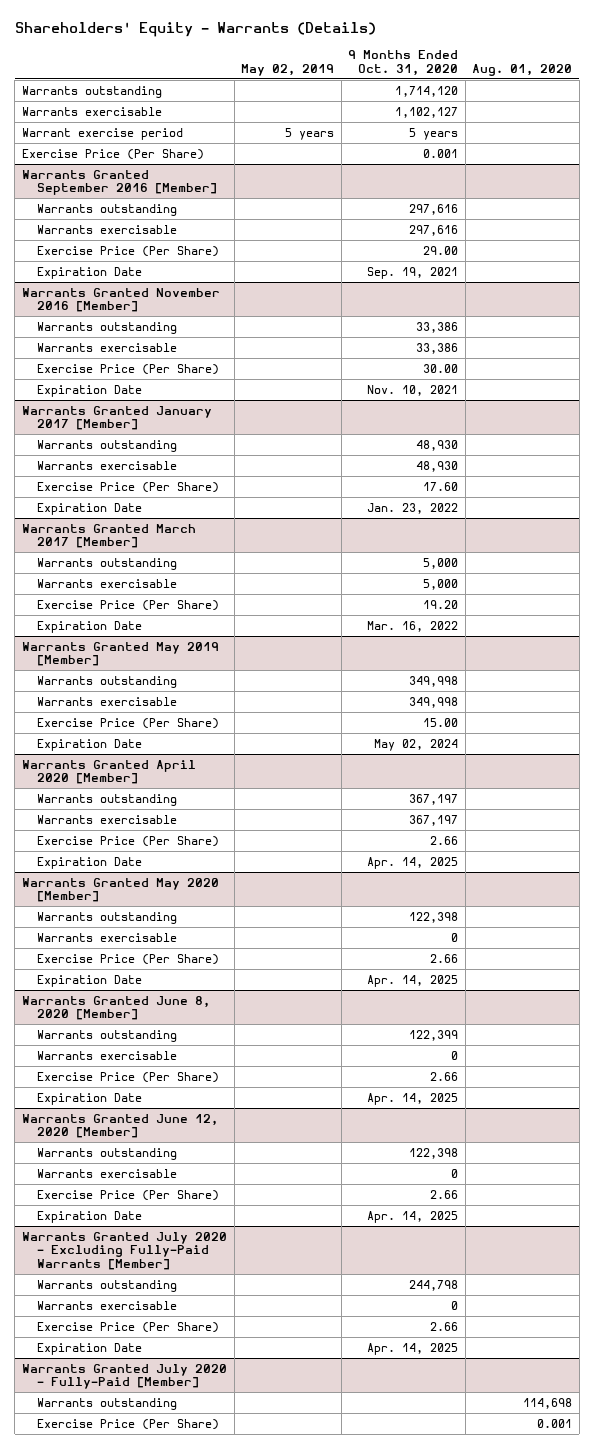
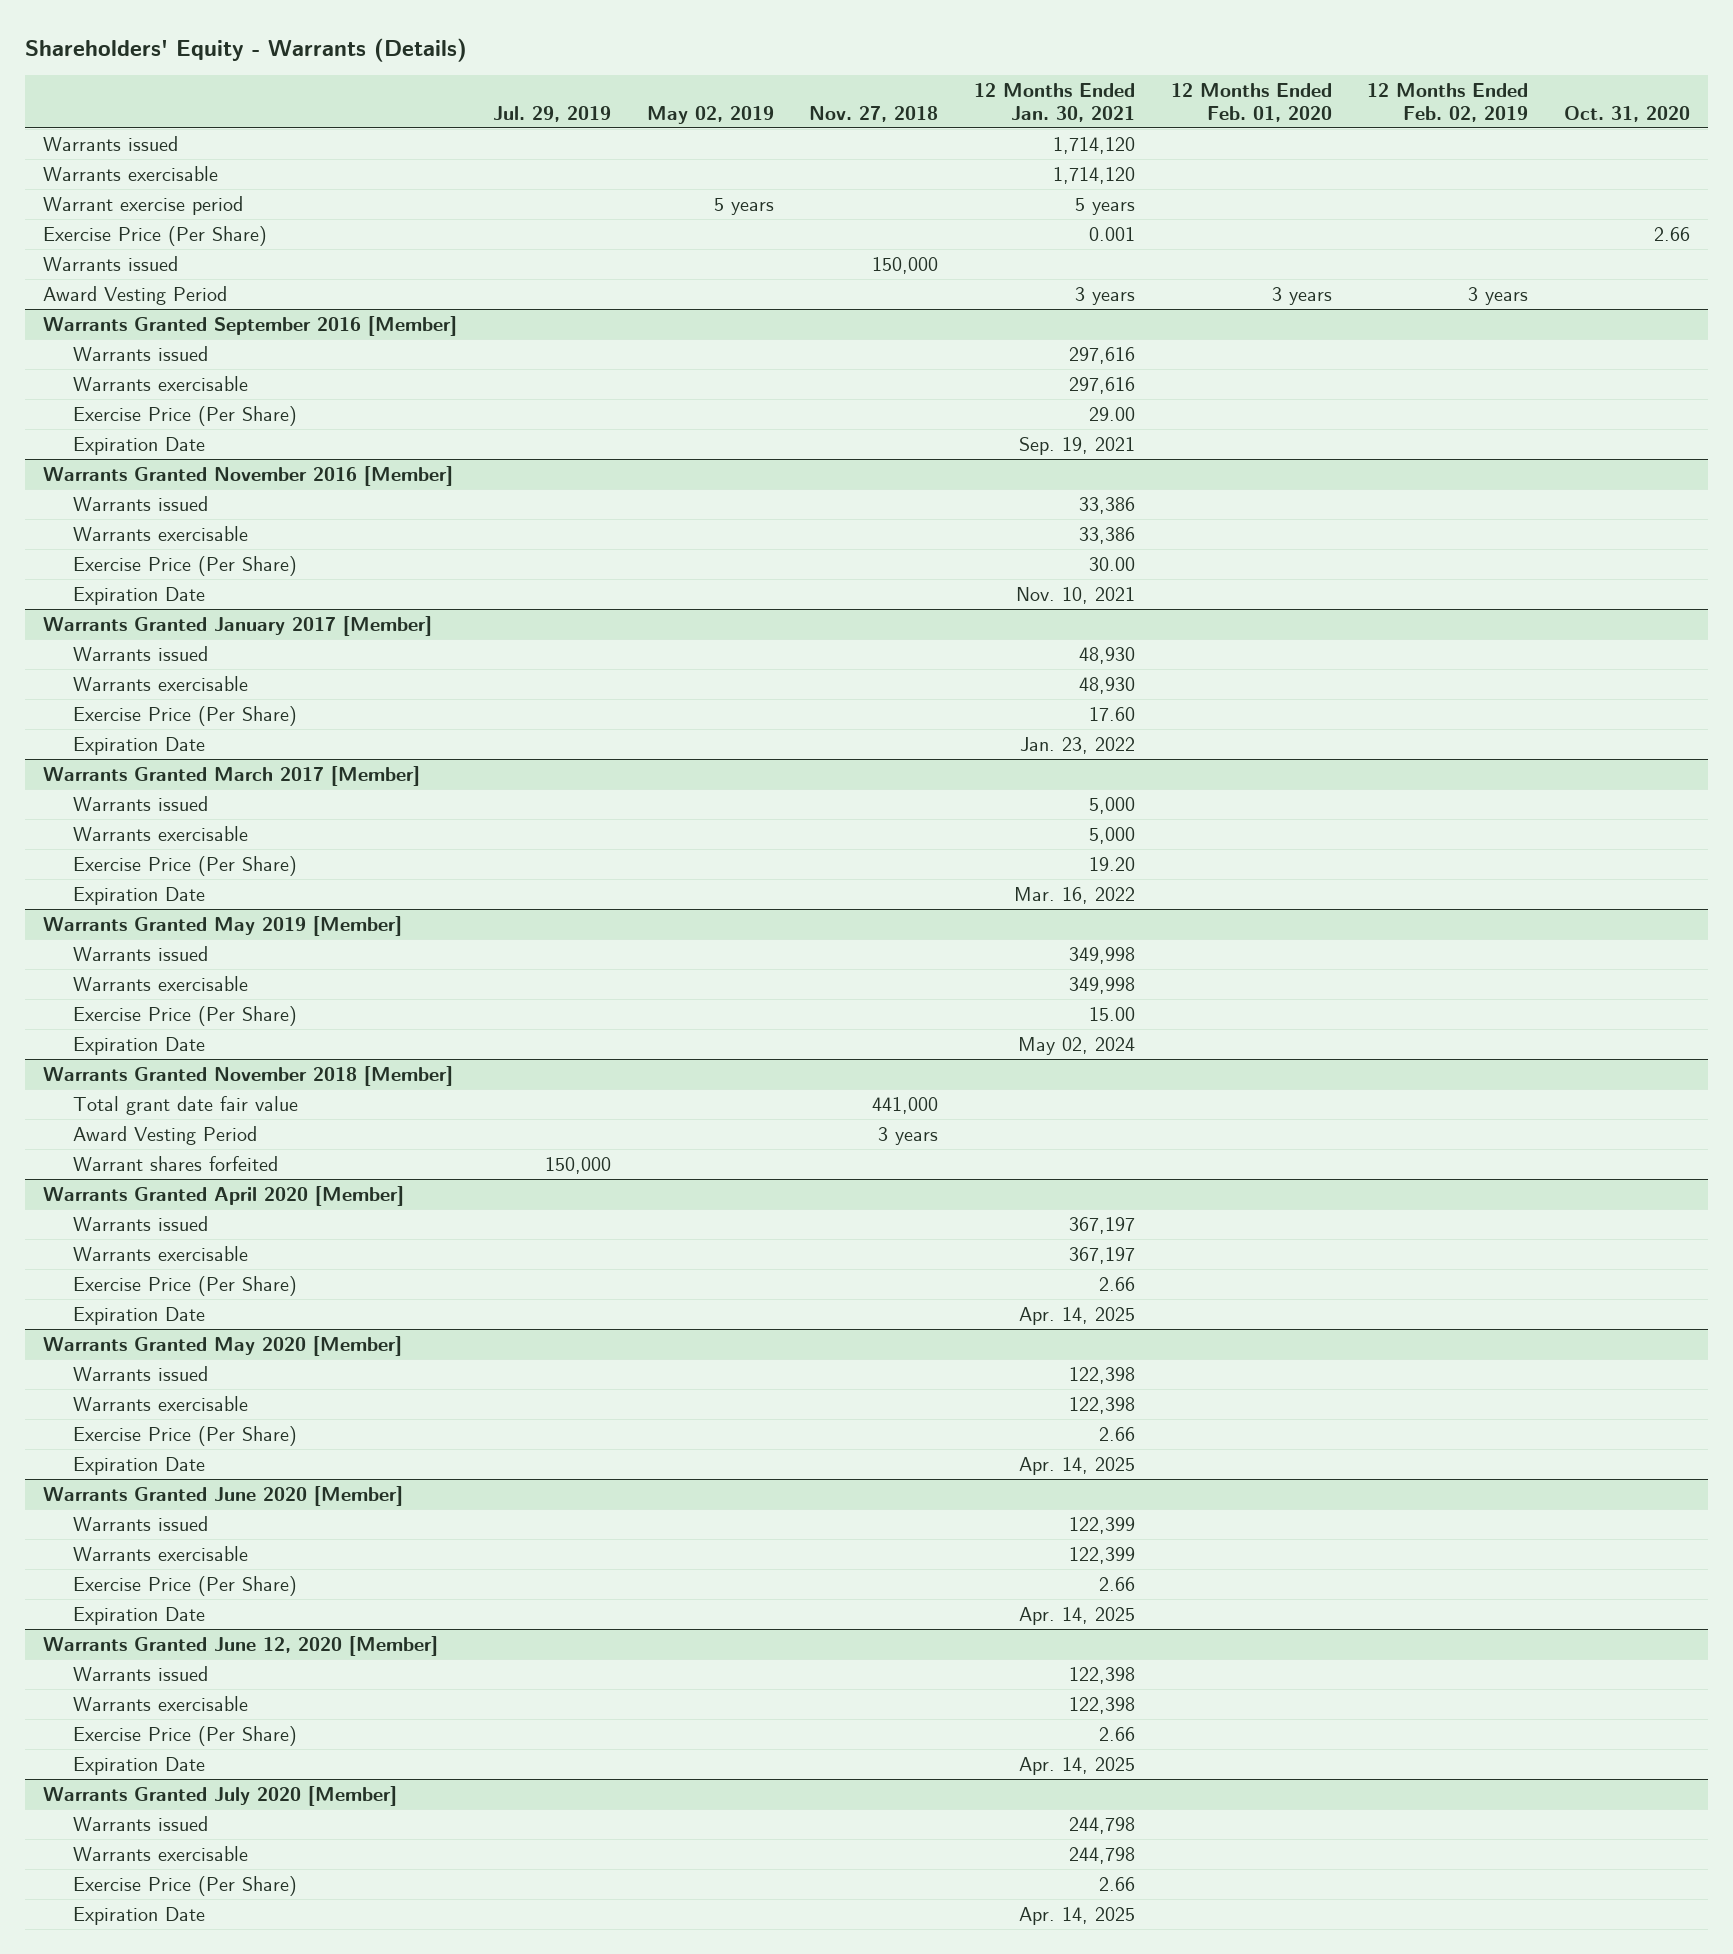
[348,50,459,76] 9 Months Ended Oct. 31, 2020 -> none
[472,63,573,76] Aug. 01, 2020 -> none
none -> [492,105,611,122] Jul. 29, 2019
none -> [809,105,939,122] Nov. 27, 2018
none -> [973,82,1135,122] 12 Months Ended Jan. 30, 2021
none -> [1170,82,1332,122] 12 Months Ended Feb. 01, 2020
none -> [1367,82,1529,122] 12 Months Ended Feb. 02, 2019
none -> [1564,105,1691,122] Oct. 31, 2020
[21,85,162,98] Warrants outstanding -> [43,135,179,151] Warrants issued
none -> [43,255,179,271] Warrants issued
none -> [43,285,228,305] Award Vesting Period
[37,203,178,216] Warrants outstanding -> [73,345,209,361] Warrants issued
[37,321,178,334] Warrants outstanding -> [73,495,209,511] Warrants issued
[37,439,178,452] Warrants outstanding -> [73,645,209,661] Warrants issued
[37,557,178,570] Warrants outstanding -> [73,795,209,811] Warrants issued
[37,675,178,688] Warrants outstanding -> [73,945,209,961] Warrants issued
none -> [43,1065,454,1086] Warrants Granted November 2018 [Member]
none -> [73,1095,299,1115] Total grant date fair value
none -> [73,1125,258,1145] Award Vesting Period
none -> [73,1155,279,1171] Warrant shares forfeited
[37,793,178,806] Warrants outstanding -> [73,1215,209,1231] Warrants issued
[37,911,178,924] Warrants outstanding -> [73,1365,209,1381] Warrants issued
[21,995,210,1021] Warrants Granted June 8, 2020 [Member] -> none
[37,1029,178,1042] Warrants outstanding -> none
[37,1050,178,1060] Warrants exercisable -> none
[37,1071,220,1083] Exercise Price (Per Share) -> none
[37,1092,143,1105] Expiration Date -> none
none -> [43,1485,404,1506] Warrants Granted June 2020 [Member]
none -> [73,1515,209,1531] Warrants issued
none -> [73,1545,249,1561] Warrants exercisable
none -> [73,1575,298,1596] Exercise Price (Per Share)
none -> [73,1606,206,1625] Expiration Date
[37,1147,178,1160] Warrants outstanding -> [73,1665,209,1681] Warrants issued
[21,1231,227,1271] Warrants Granted July 2020 - Excluding Fully-Paid Warrants [Member] -> none
[37,1279,178,1292] Warrants outstanding -> none
[37,1300,178,1310] Warrants exercisable -> none
[37,1321,220,1333] Exercise Price (Per Share) -> none
[37,1342,143,1355] Expiration Date -> none
[21,1363,227,1390] Warrants Granted July 2020 - Fully-Paid [Member] -> none
[37,1397,178,1410] Warrants outstanding -> none
[37,1418,220,1430] Exercise Price (Per Share) -> none
none -> [43,1785,398,1806] Warrants Granted July 2020 [Member]
none -> [73,1815,209,1831] Warrants issued
none -> [73,1845,249,1861] Warrants exercisable
none -> [73,1875,298,1896] Exercise Price (Per Share)
none -> [73,1906,206,1925] Expiration Date

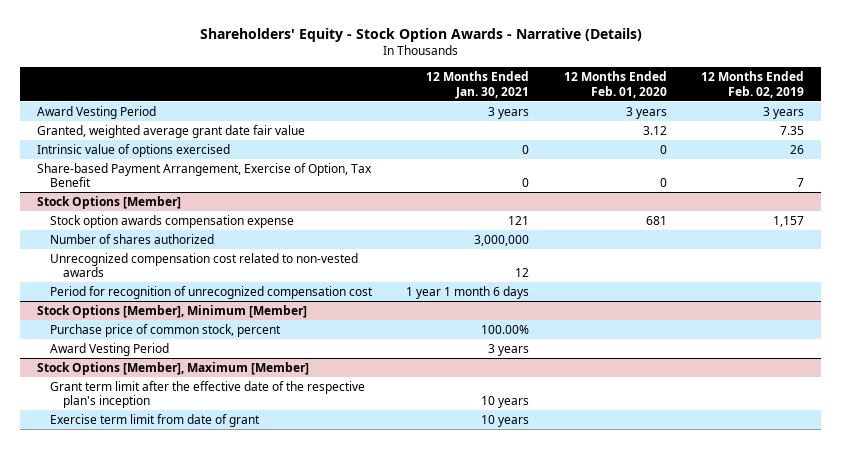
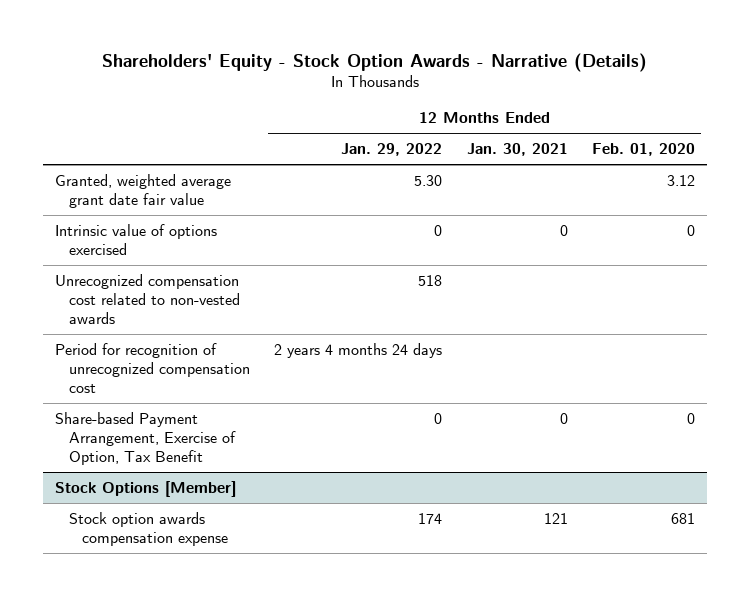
[701,70,805,98] 12 Months Ended Feb. 02, 2019 -> none
none -> [341,143,443,157] Jan. 29, 2022
[37,105,157,119] Award Vesting Period -> none
none -> [54,273,240,324] Unrecognized compensation cost related to non-vested awards
none -> [54,342,250,393] Period for recognition of unrecognized compensation cost
[50,233,215,244] Number of shares authorized -> none
[50,252,359,278] Unrecognized compensation cost related to non-vested awards -> none
[50,285,374,299] Period for recognition of unrecognized compensation cost -> none
[37,304,308,318] Stock Options [Member], Minimum [Member] -> none
[50,323,282,337] Purchase price of common stock, percent -> none
[50,342,170,356] Award Vesting Period -> none
[37,361,310,375] Stock Options [Member], Maximum [Member] -> none
[50,380,366,409] Grant term limit after the effective date of the respective plan's inception -> none
[50,413,261,427] Exercise term limit from date of grant -> none

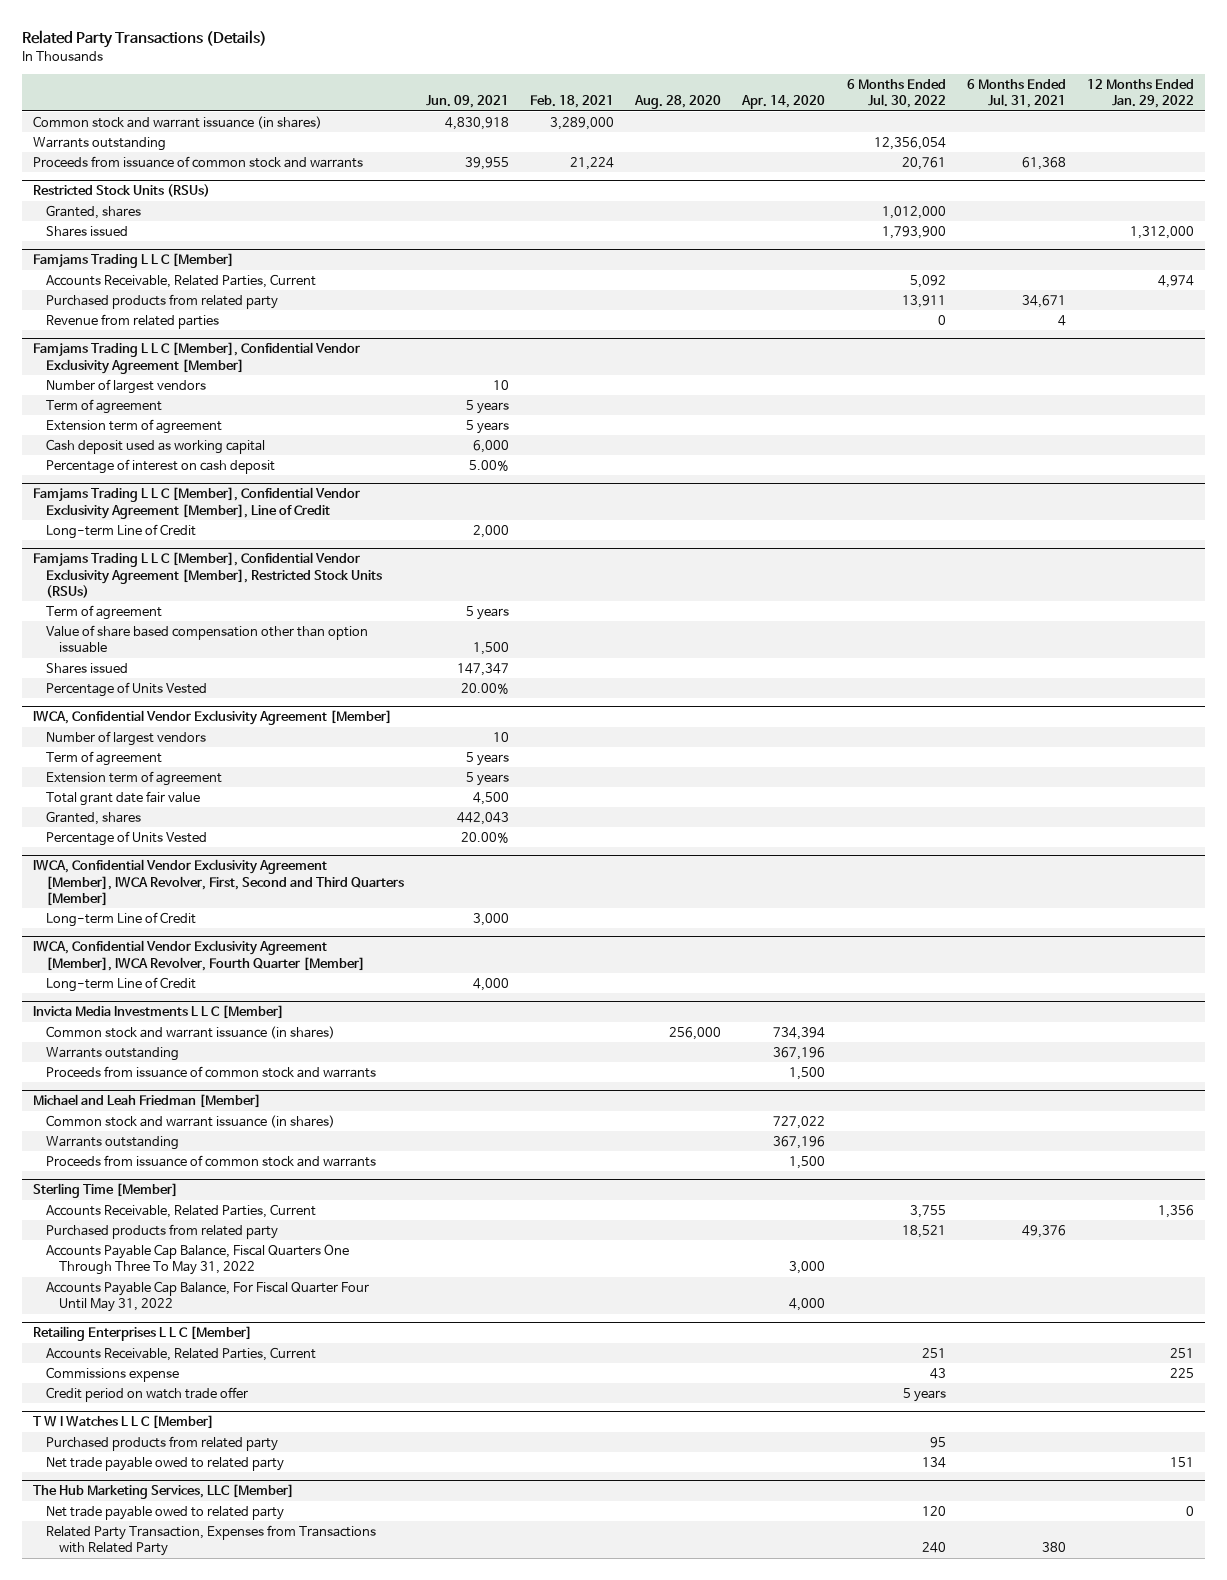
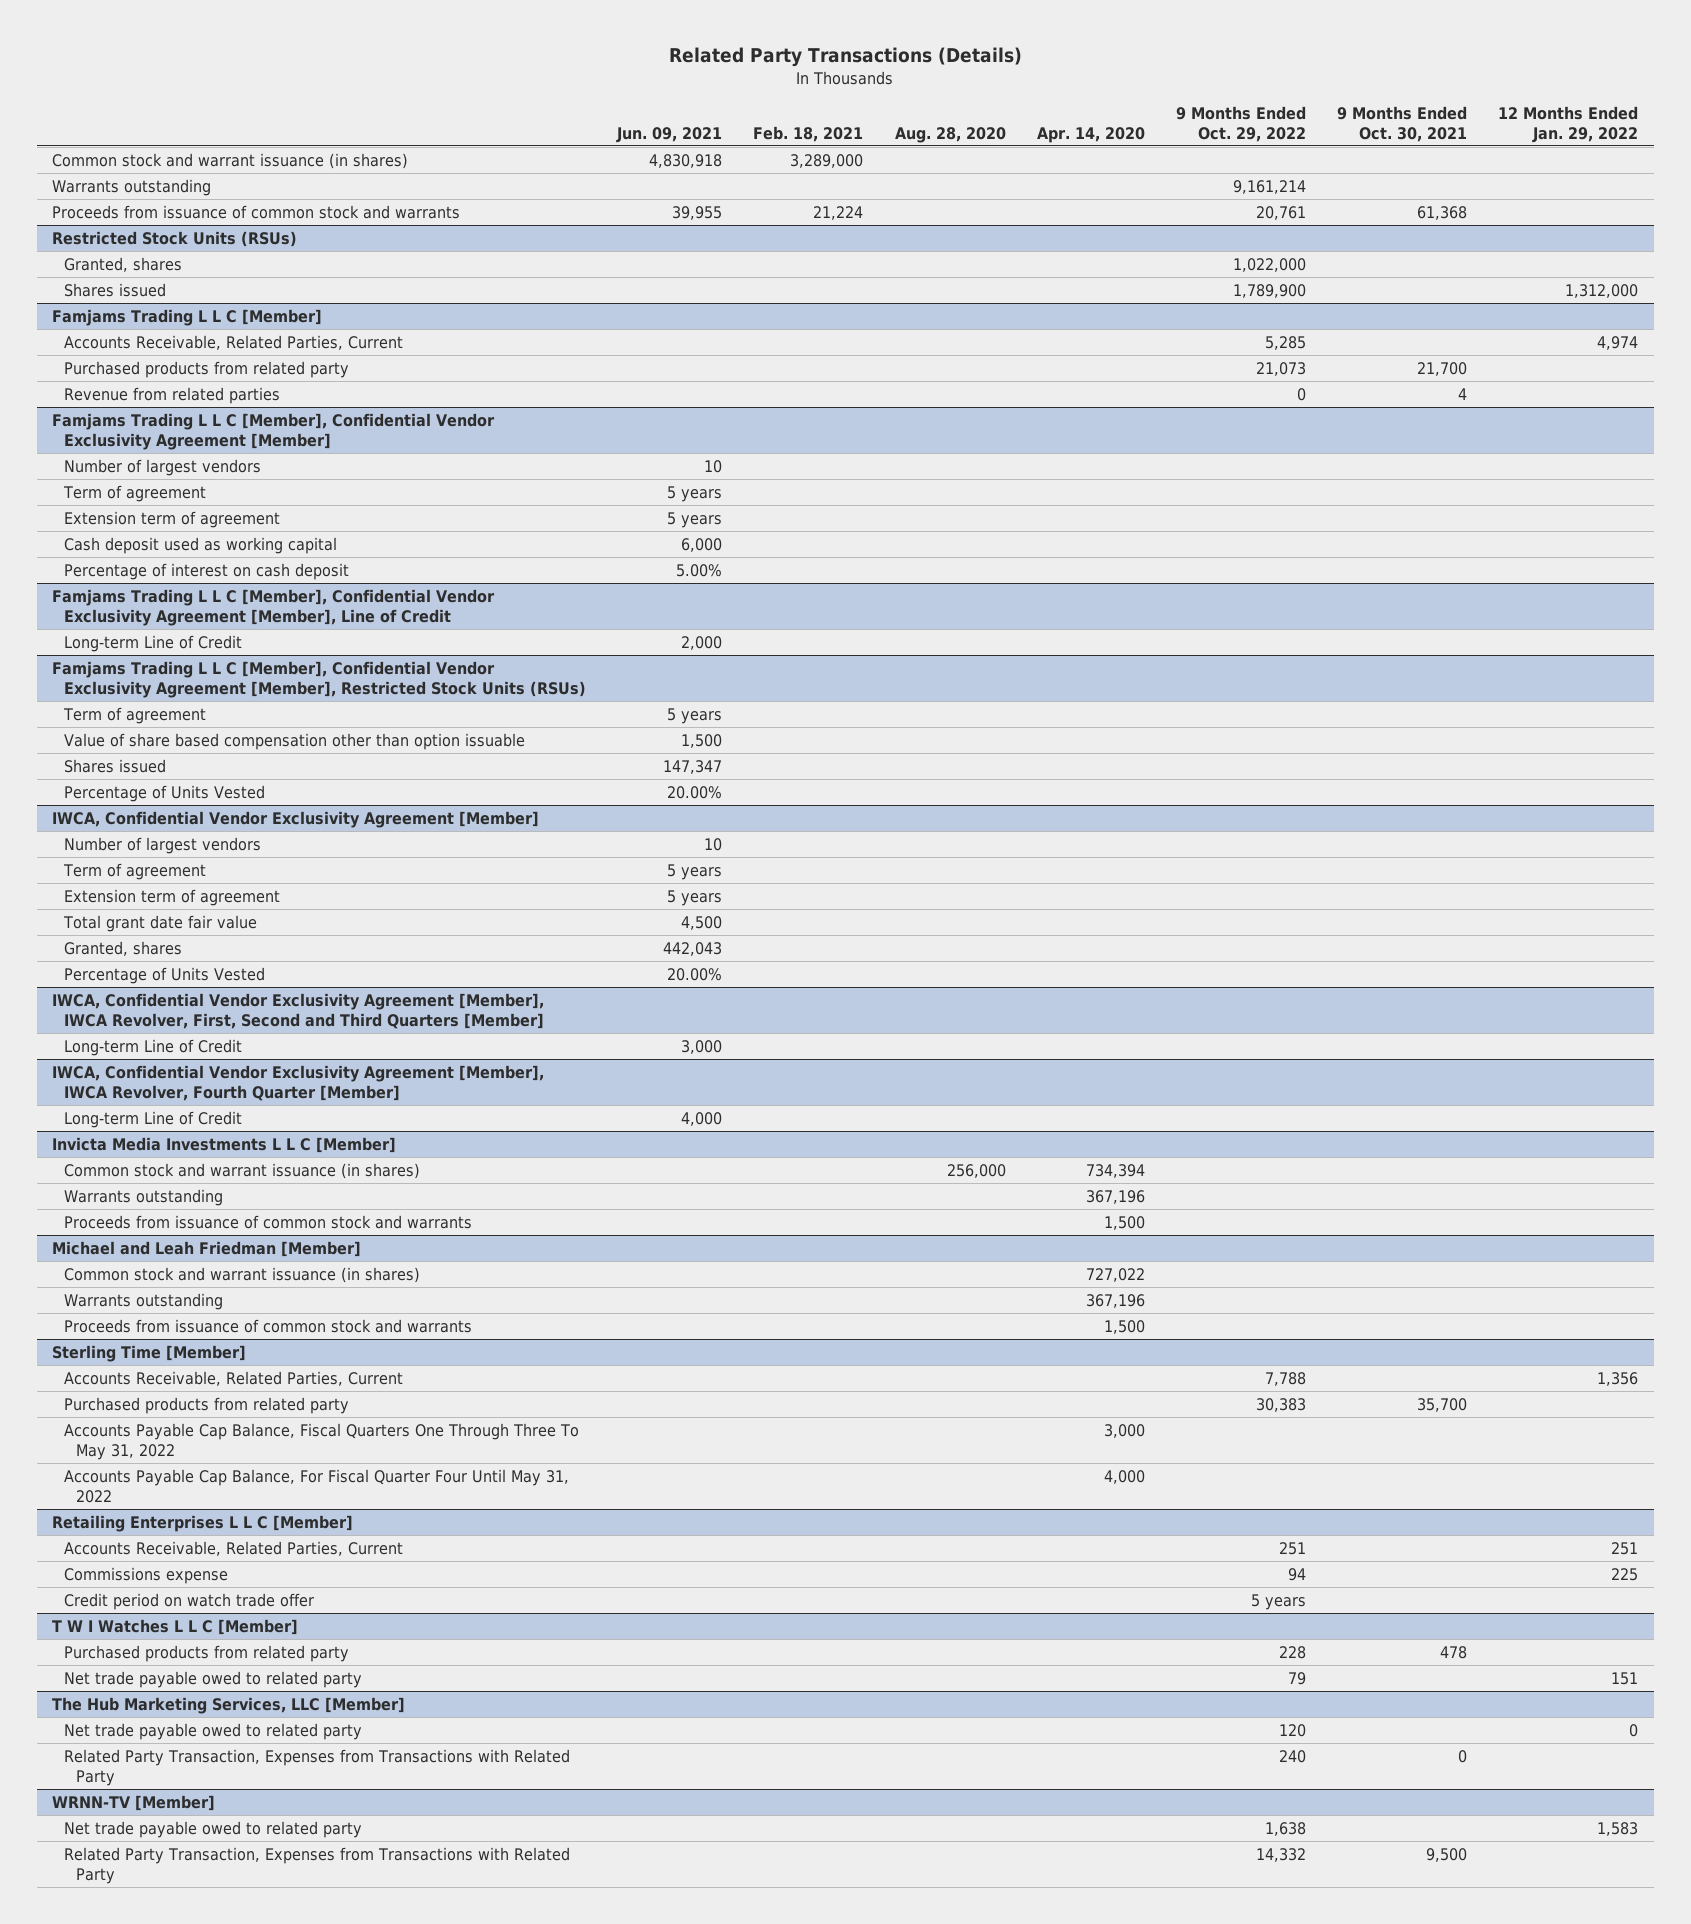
[846,78,946,109] 6 Months Ended Jul. 30, 2022 -> none
[966,78,1066,109] 6 Months Ended Jul. 31, 2021 -> none
none -> [1175,105,1306,142] 9 Months Ended Oct. 29, 2022
none -> [1337,105,1468,142] 9 Months Ended Oct. 30, 2021
none -> [52,1794,216,1811] WRNN-TV [Member]
none -> [64,1820,363,1838] Net trade payable owed to related party
none -> [64,1846,571,1884] Related Party Transaction, Expenses from Transactions with Related Party

